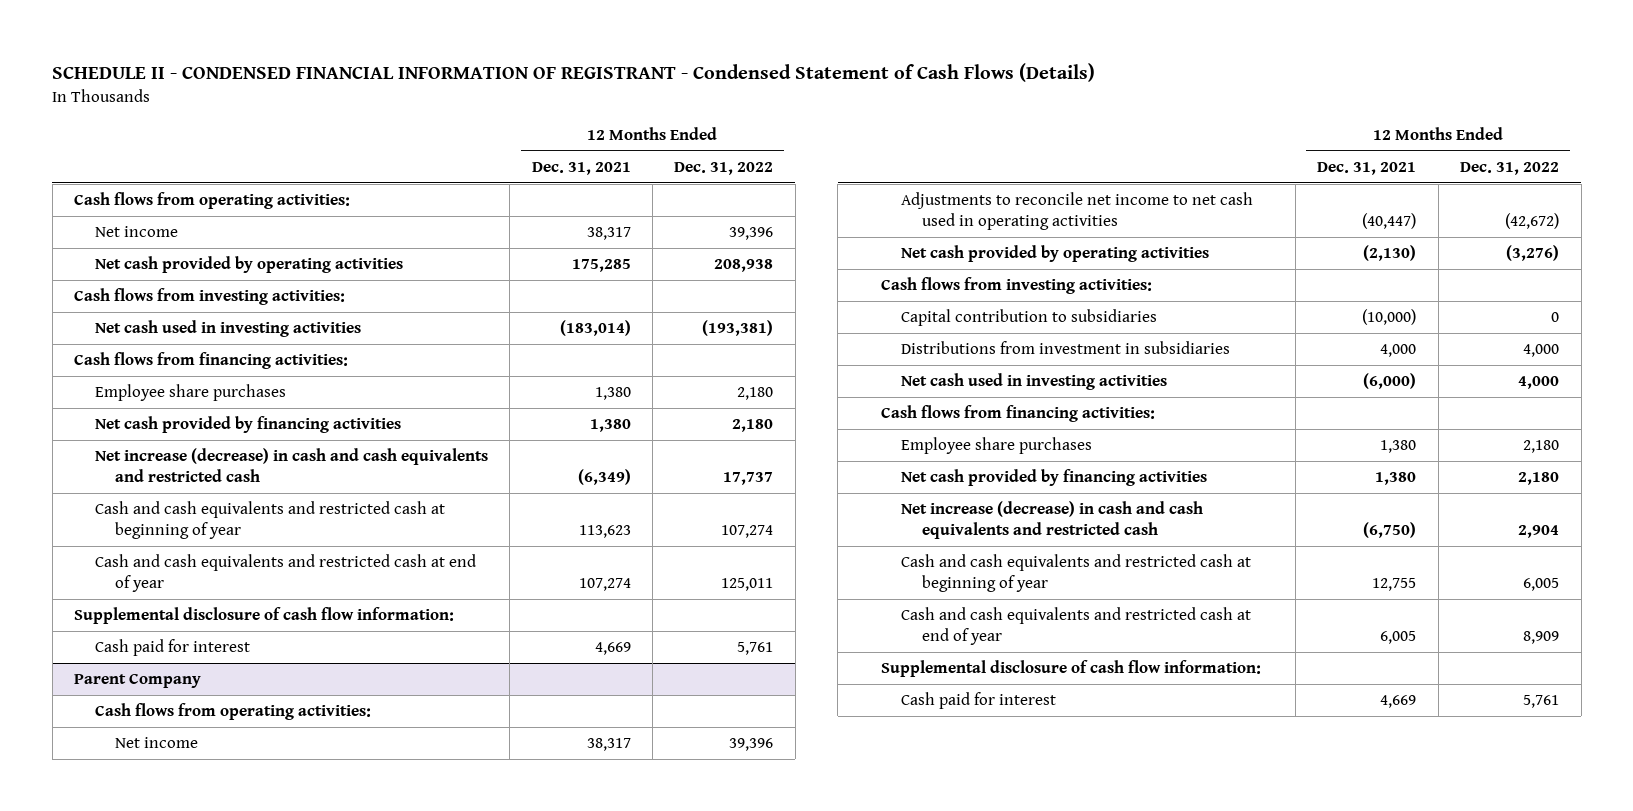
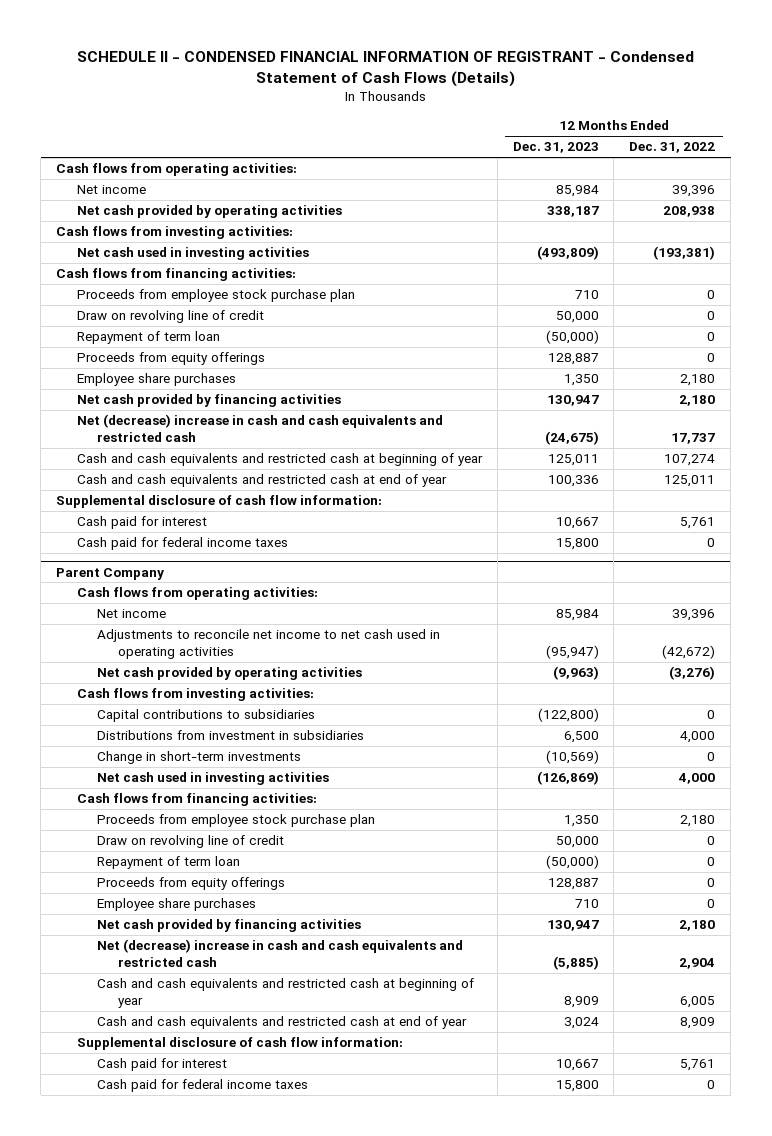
[531,162,631,176] Dec. 31, 2021 -> none
none -> [512,142,599,154] Dec. 31, 2023
none -> [76,289,355,303] Proceeds from employee stock purchase plan
none -> [76,310,264,324] Draw on revolving line of credit
none -> [76,331,220,345] Repayment of term loan
none -> [76,352,265,366] Proceeds from equity offerings
[94,448,488,482] Net increase (decrease) in cash and cash equivalents and restricted cash -> [76,414,443,442] Net (decrease) increase in cash and cash equivalents and restricted cash
none -> [76,537,288,551] Cash paid for federal income taxes
[901,309,1158,327] Capital contribution to subsidiaries -> [97,709,316,723] Capital contributions to subsidiaries
none -> [97,751,302,765] Change in short-term investments
none -> [97,814,376,828] Proceeds from employee stock purchase plan
none -> [97,835,285,849] Draw on revolving line of credit
none -> [97,856,241,870] Repayment of term loan
none -> [97,877,286,891] Proceeds from equity offerings
[1523,440,1560,454] 2,180 -> [707,899,716,909] 0
[901,501,1204,539] Net increase (decrease) in cash and cash equivalents and restricted cash -> [97,939,464,967] Net (decrease) increase in cash and cash equivalents and restricted cash
none -> [97,1079,309,1093] Cash paid for federal income taxes

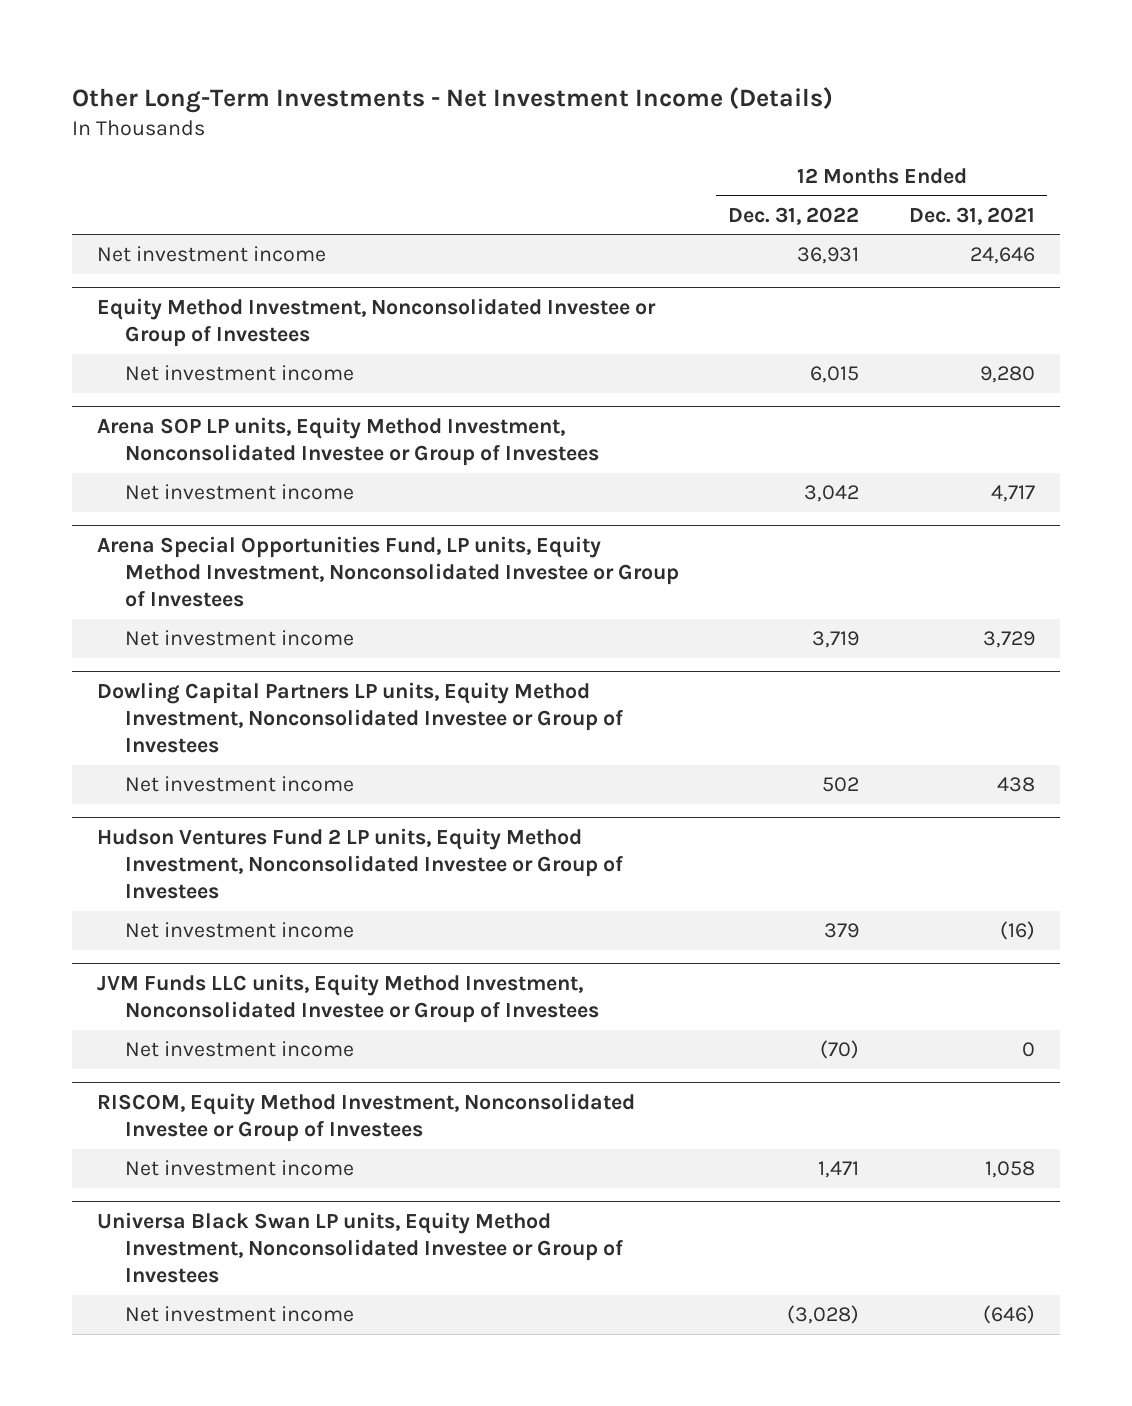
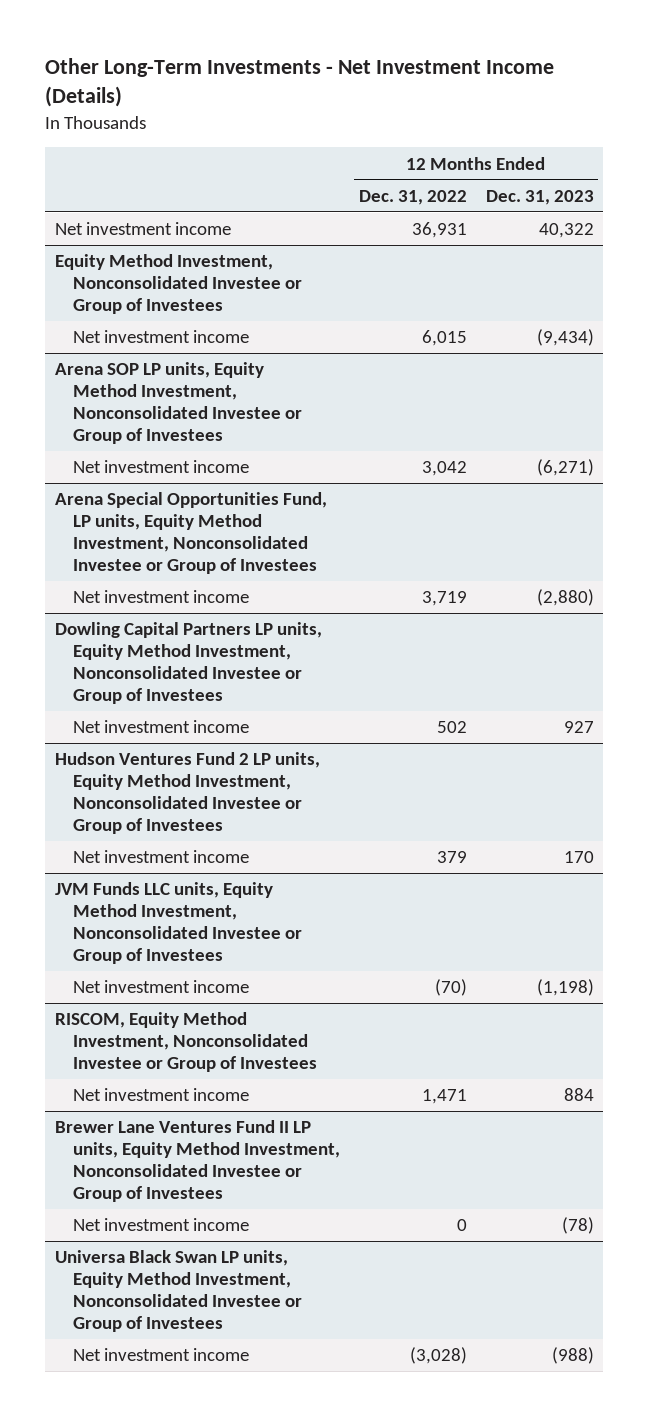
[908,206,1035,225] Dec. 31, 2021 -> none
none -> [485,189,594,205] Dec. 31, 2023
none -> [54,1120,341,1202] Brewer Lane Ventures Fund II LP units, Equity Method Investment, Nonconsolidated Investee or Group of Investees
none -> [73,1218,250,1232] Net investment income

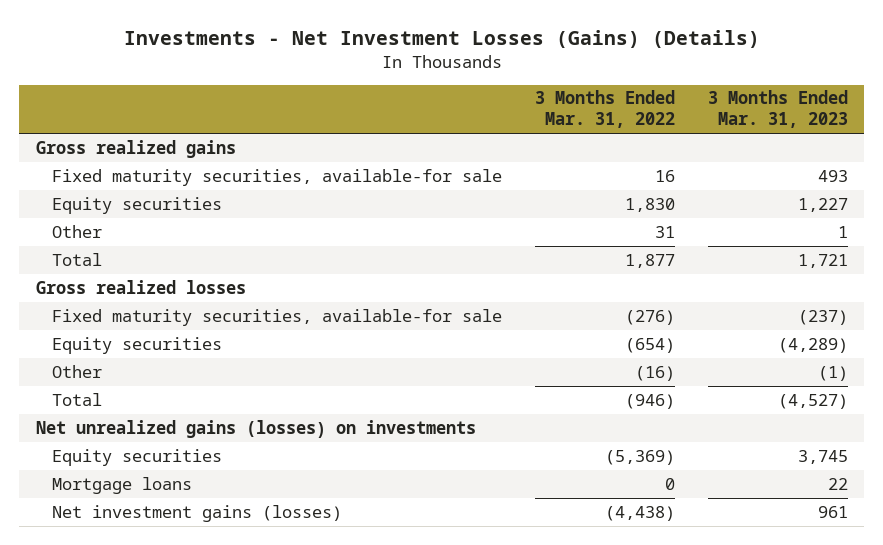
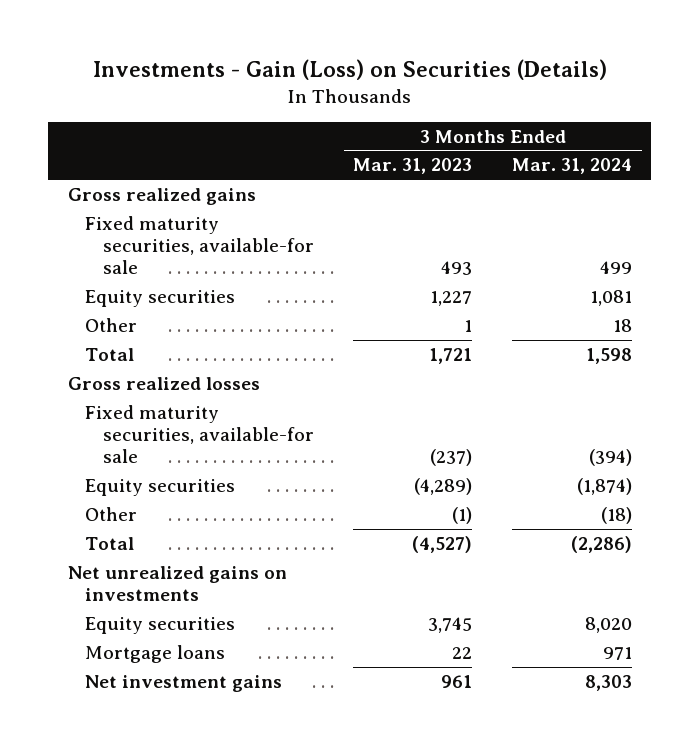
[123,30,760,49] Investments - Net Investment Losses (Gains) (Details) -> [92,59,607,81] Investments - Gain (Loss) on Securities (Details)
[534,90,675,129] 3 Months Ended Mar. 31, 2022 -> none
none -> [511,158,632,175] Mar. 31, 2024
[35,419,476,438] Net unrealized gains (losses) on investments -> [67,565,287,602] Net unrealized gains on investments
[51,504,342,522] Net investment gains (losses) -> [85,674,283,692] Net investment gains

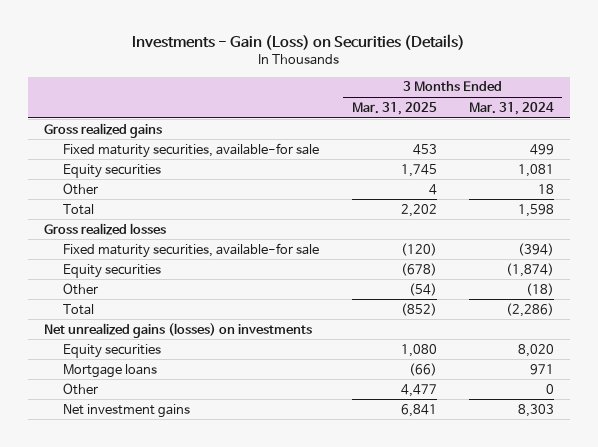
[353,158,473,175] Mar. 31, 2023 -> none
none -> [351,101,437,115] Mar. 31, 2025
[67,565,287,602] Net unrealized gains on investments -> [43,322,312,338] Net unrealized gains (losses) on investments
none -> [63,382,99,395] Other

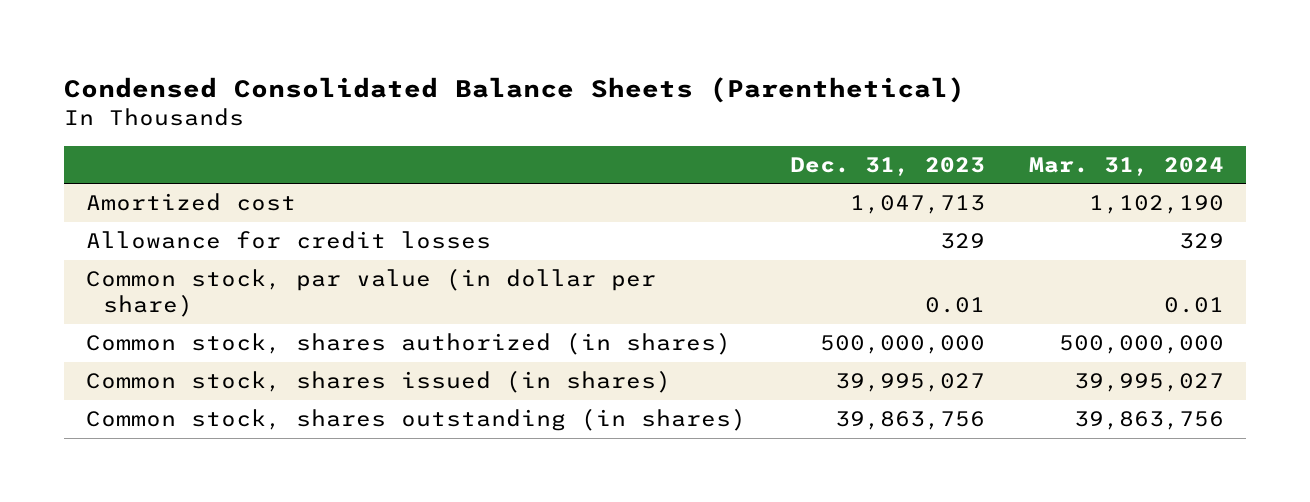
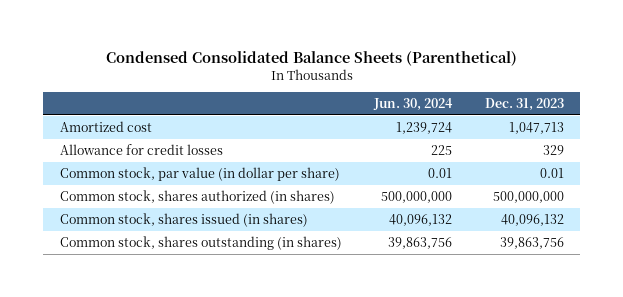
[1028,156,1224,176] Mar. 31, 2024 -> none
none -> [373,97,454,111] Jun. 30, 2024
[834,373,985,393] 39,995,027 -> [500,213,564,226] 40,096,132

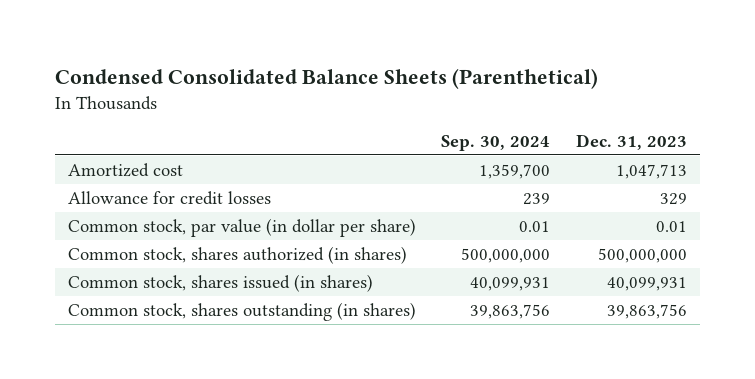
[373,97,454,111] Jun. 30, 2024 -> none
none -> [441,135,551,152] Sep. 30, 2024
[500,213,564,226] 40,096,132 -> [606,276,687,291] 40,099,931

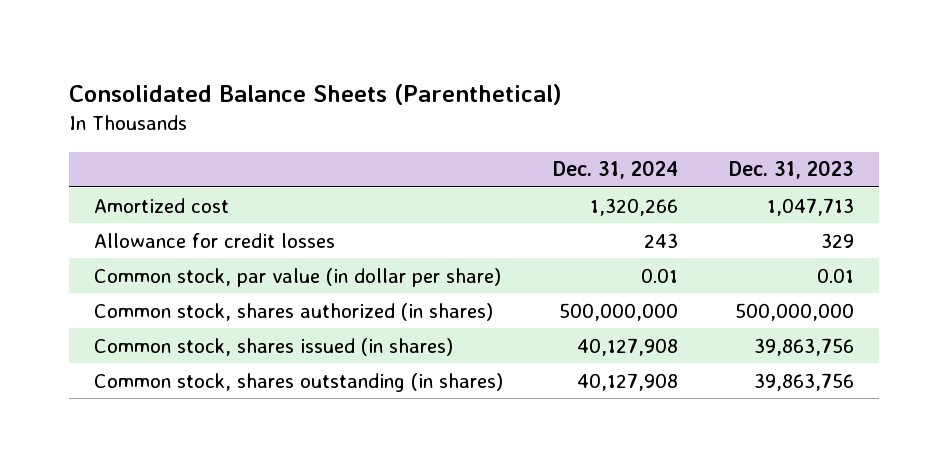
[55,67,599,89] Condensed Consolidated Balance Sheets (Parenthetical) -> [68,83,562,105] Consolidated Balance Sheets (Parenthetical)
[441,135,551,152] Sep. 30, 2024 -> none
none -> [553,160,679,180] Dec. 31, 2024
[606,276,687,291] 40,099,931 -> [753,337,854,356] 39,863,756

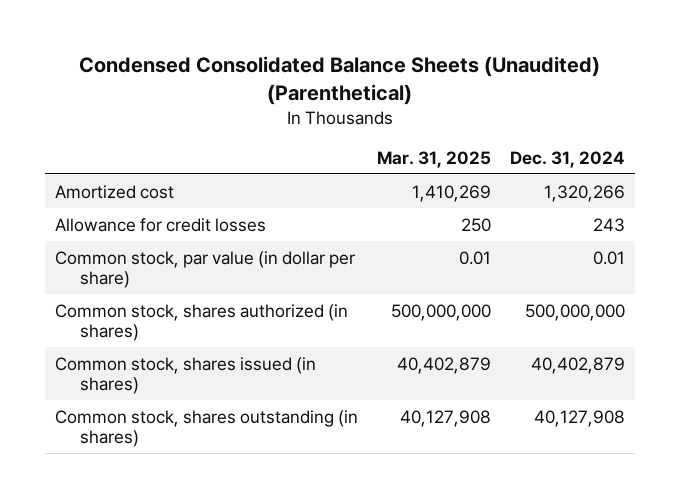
[68,83,562,105] Consolidated Balance Sheets (Parenthetical) -> [78,56,600,105] Condensed Consolidated Balance Sheets (Unaudited) (Parenthetical)
[728,160,854,180] Dec. 31, 2023 -> none
none -> [376,150,491,168] Mar. 31, 2025
[577,337,679,356] 40,127,908 -> [531,356,626,374] 40,402,879

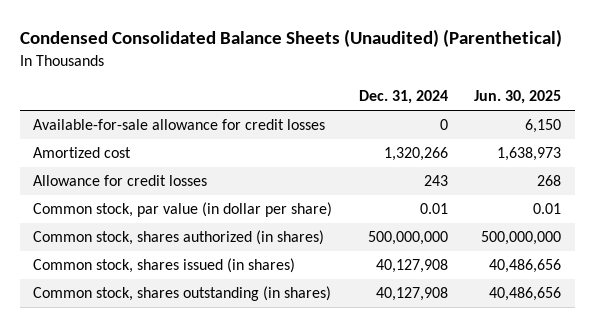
[376,150,491,168] Mar. 31, 2025 -> none
none -> [474,90,562,105] Jun. 30, 2025
none -> [33,119,326,131] Available-for-sale allowance for credit losses
[531,356,626,374] 40,402,879 -> [375,259,448,274] 40,127,908

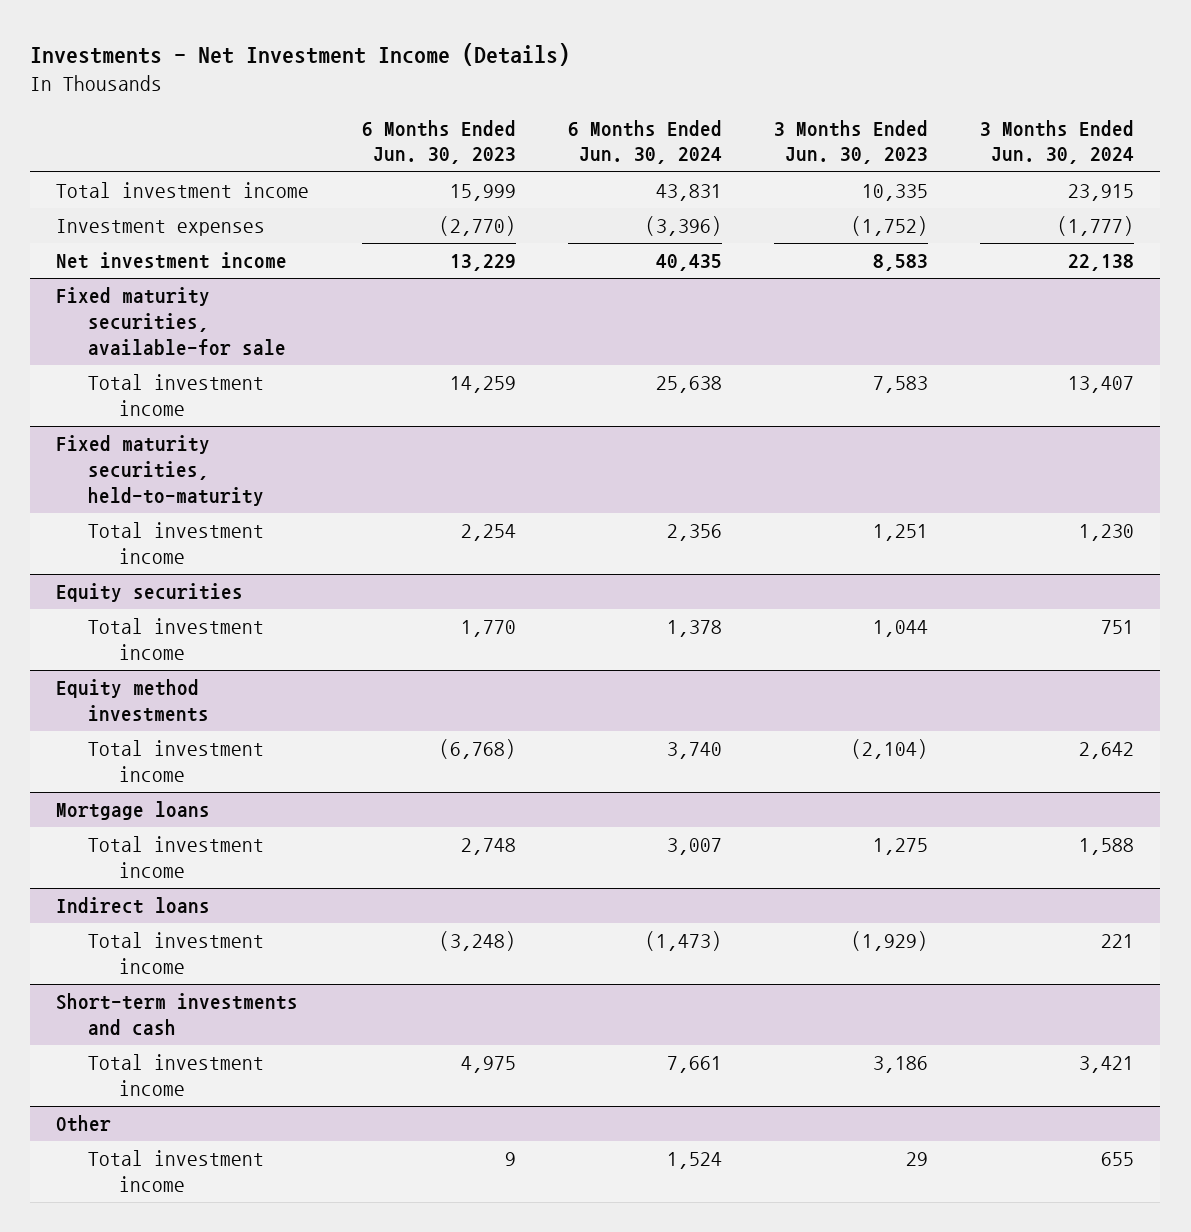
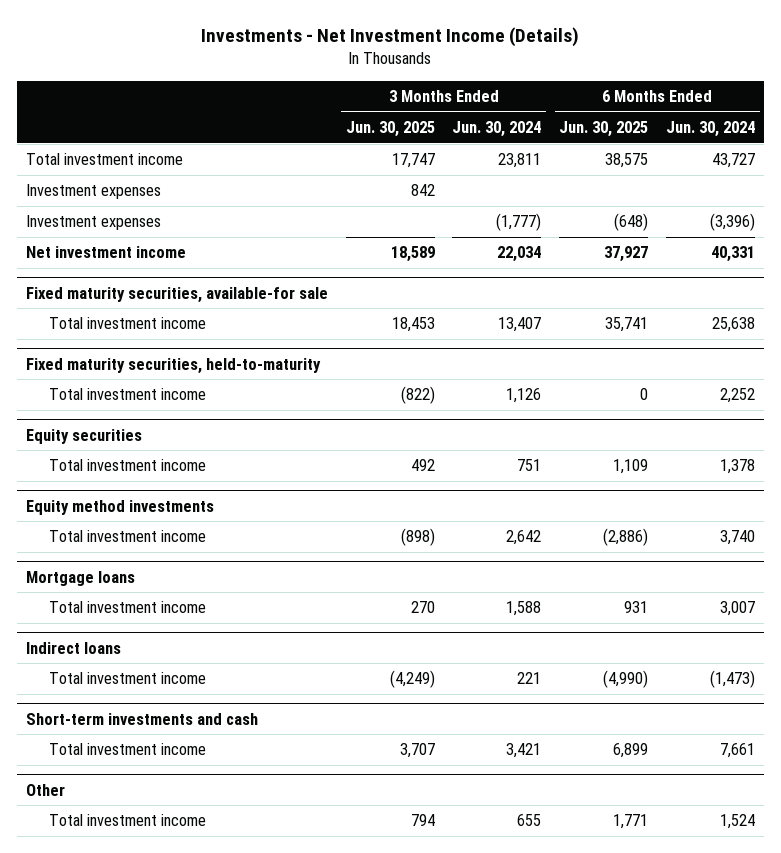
[361,119,516,165] 6 Months Ended Jun. 30, 2023 -> none
[774,119,929,165] 3 Months Ended Jun. 30, 2023 -> none
none -> [345,120,435,137] Jun. 30, 2025
none -> [559,120,649,137] Jun. 30, 2025
[655,184,722,202] 43,831 -> [712,153,756,169] 43,727
[1068,184,1135,202] 23,915 -> [498,153,542,169] 23,811
none -> [25,184,161,200] Investment expenses
[655,254,722,272] 40,435 -> [711,246,756,263] 40,331
[1068,254,1135,272] 22,138 -> [497,246,542,263] 22,034
[666,524,722,542] 2,356 -> [720,388,756,404] 2,252
[1079,524,1135,542] 1,230 -> [506,388,542,404] 1,126

